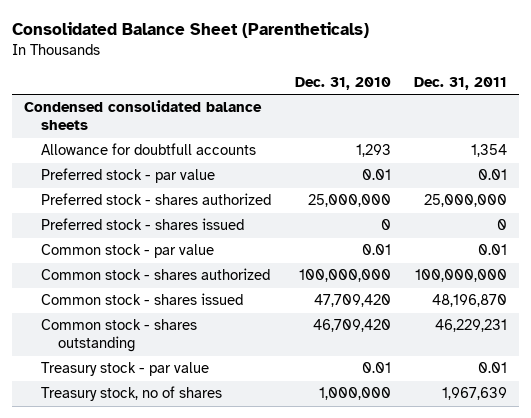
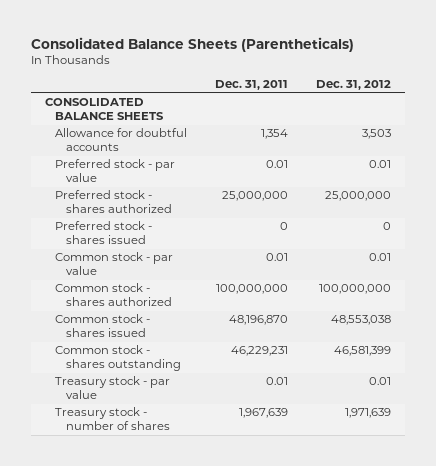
[12,22,370,39] Consolidated Balance Sheet (Parentheticals) -> [30,36,354,52] Consolidated Balance Sheets (Parentheticals)
[294,76,391,90] Dec. 31, 2010 -> none
none -> [315,80,391,91] Dec. 31, 2012
[24,100,263,131] Condensed consolidated balance sheets -> [44,98,165,121] CONSOLIDATED BALANCE SHEETS
[41,143,257,156] Allowance for doubtfull accounts -> [55,128,188,152] Allowance for doubtful accounts
[41,386,223,402] Treasury stock, no of shares -> [55,407,170,431] Treasury stock - number of shares

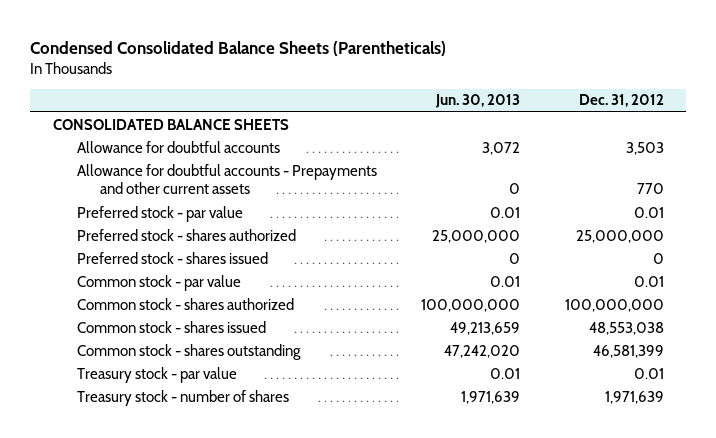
[30,36,354,52] Consolidated Balance Sheets (Parentheticals) -> [30,40,447,56] Condensed Consolidated Balance Sheets (Parentheticals)
[215,80,289,91] Dec. 31, 2011 -> none
none -> [435,94,521,109] Jun. 30, 2013
none -> [76,163,377,195] Allowance for doubtful accounts - Prepayments and other current assets

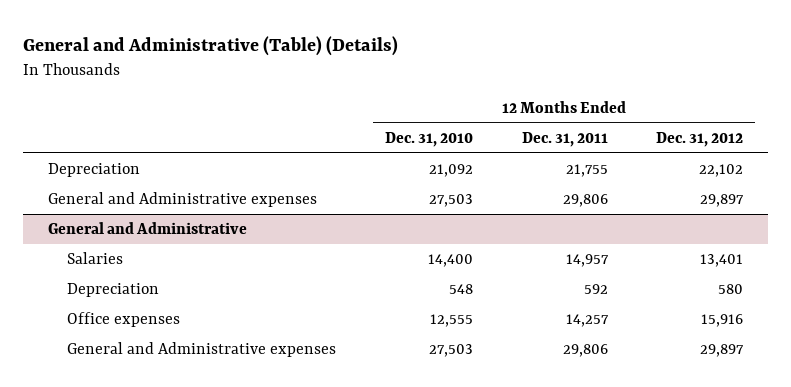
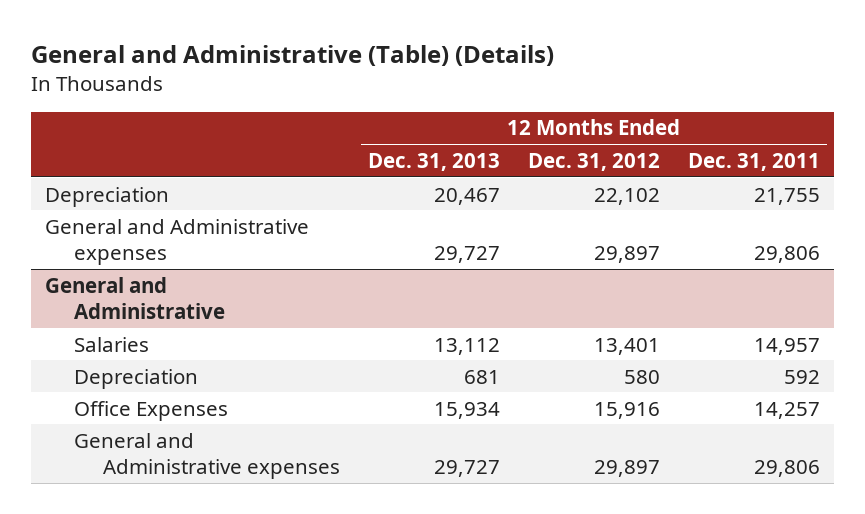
[384,131,473,147] Dec. 31, 2010 -> none
none -> [368,152,501,171] Dec. 31, 2013
[66,312,180,328] Office expenses -> [74,400,229,421] Office Expenses

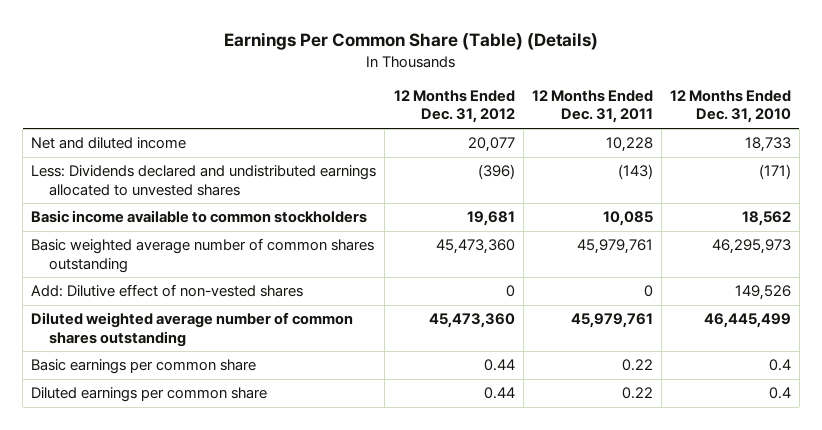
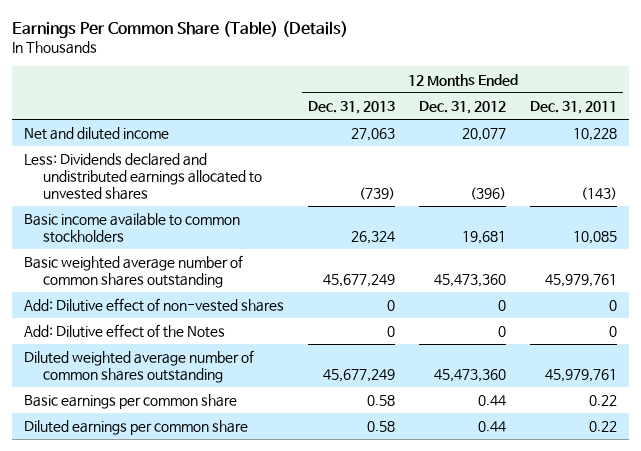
[669,90,791,124] 12 Months Ended Dec. 31, 2010 -> none
none -> [308,100,396,114] Dec. 31, 2013
none -> [24,324,226,339] Add: Dilutive effect of the Notes

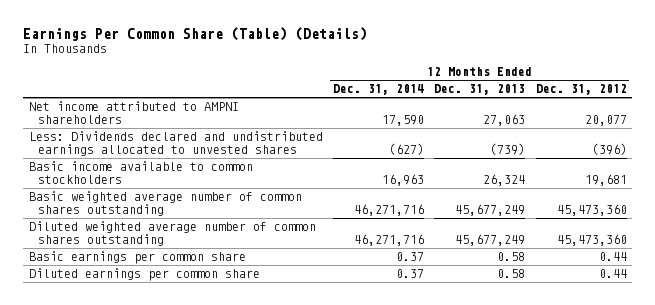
[530,100,618,114] Dec. 31, 2011 -> none
none -> [333,84,425,96] Dec. 31, 2014
[24,127,170,141] Net and diluted income -> [28,101,239,125] Net income attributed to AMPNI shareholders
[24,298,285,313] Add: Dilutive effect of non-vested shares -> none
[24,324,226,339] Add: Dilutive effect of the Notes -> none

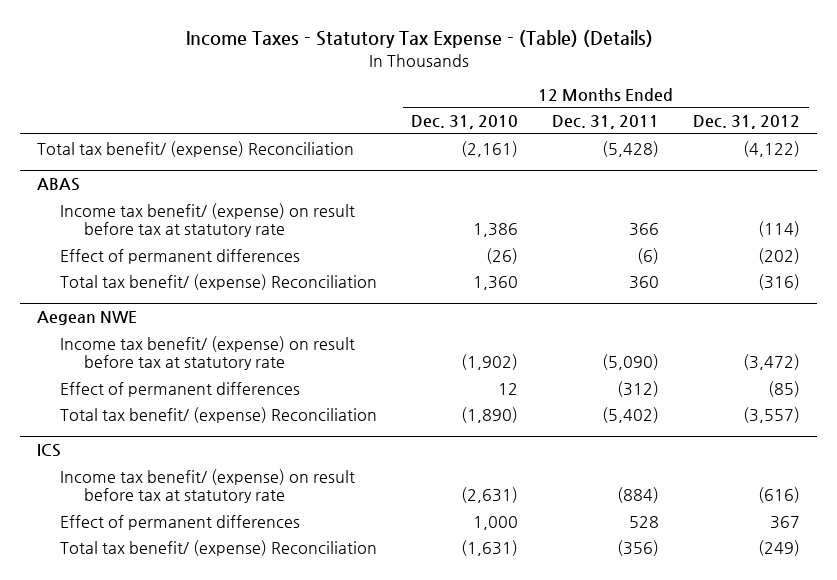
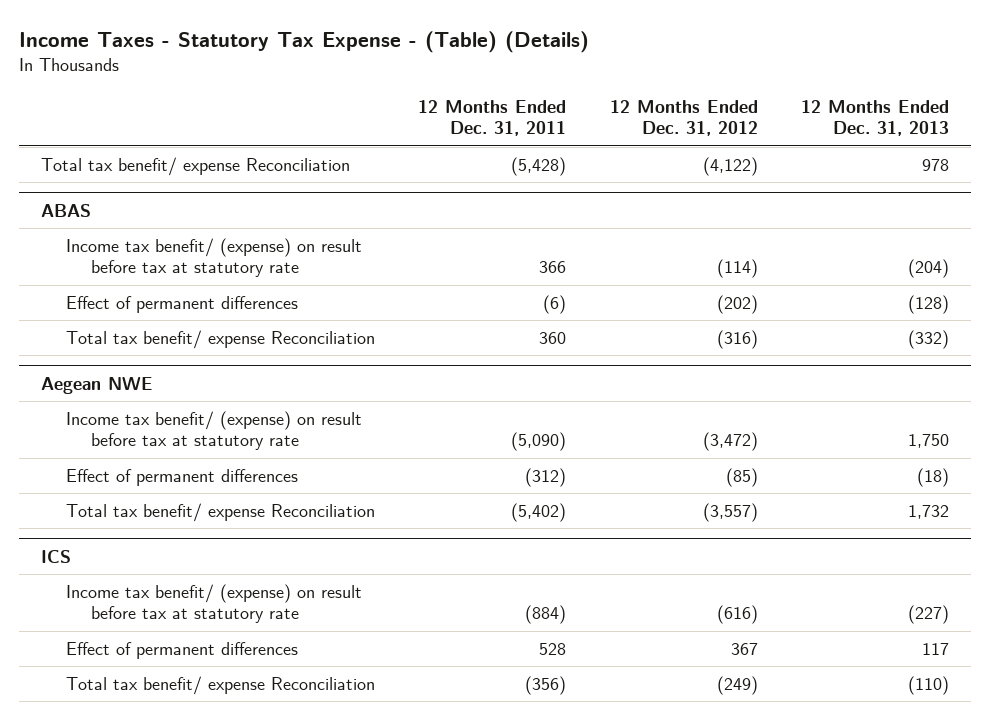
[411,115,519,130] Dec. 31, 2010 -> none
none -> [801,99,950,137] 12 Months Ended Dec. 31, 2013
[37,140,355,157] Total tax benefit/ (expense) Reconciliation -> [40,156,350,176] Total tax benefit/ expense Reconciliation
[60,273,378,290] Total tax benefit/ (expense) Reconciliation -> [66,329,376,349] Total tax benefit/ expense Reconciliation
[60,406,378,423] Total tax benefit/ (expense) Reconciliation -> [66,502,376,522] Total tax benefit/ expense Reconciliation
[60,539,378,556] Total tax benefit/ (expense) Reconciliation -> [66,675,376,695] Total tax benefit/ expense Reconciliation

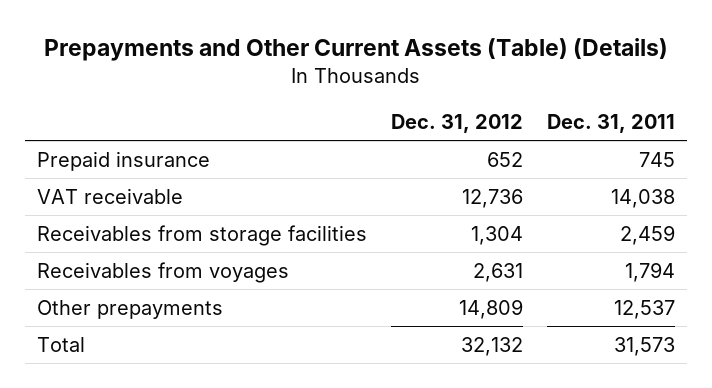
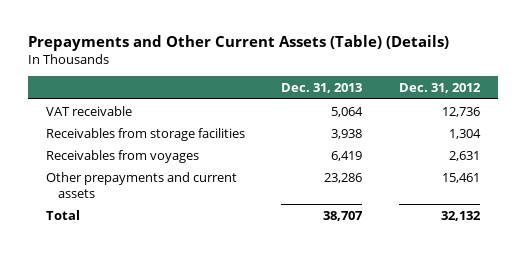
[546,113,675,133] Dec. 31, 2011 -> none
none -> [281,82,363,93] Dec. 31, 2013
[37,150,211,171] Prepaid insurance -> none
[37,299,224,319] Other prepayments -> [45,171,237,198] Other prepayments and current assets
[459,298,524,319] 14,809 -> [441,172,480,183] 15,461

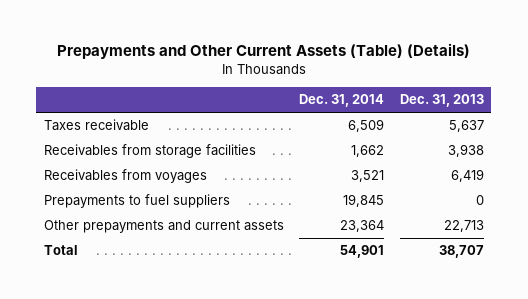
[398,82,481,93] Dec. 31, 2012 -> none
none -> [299,94,385,108] Dec. 31, 2014
[45,105,132,116] VAT receivable -> none
none -> [43,119,149,132] Taxes receivable
none -> [43,194,230,209] Prepayments to fuel suppliers
[324,172,363,183] 23,286 -> [443,220,484,233] 22,713

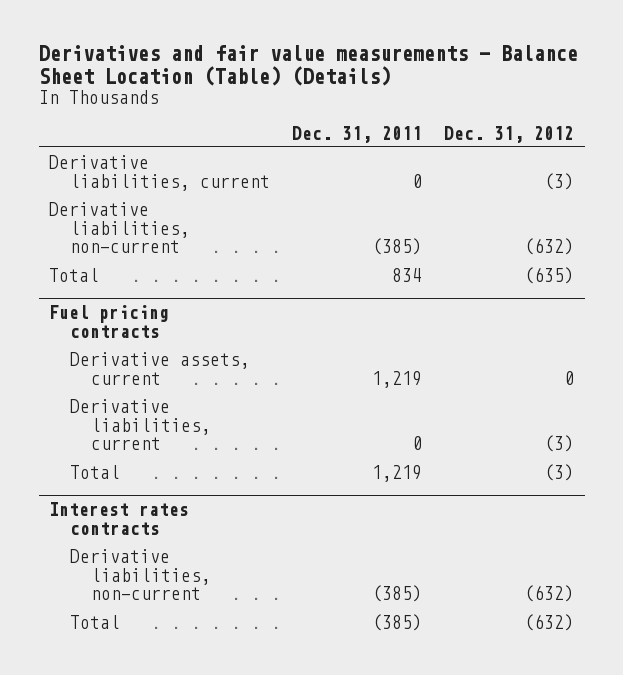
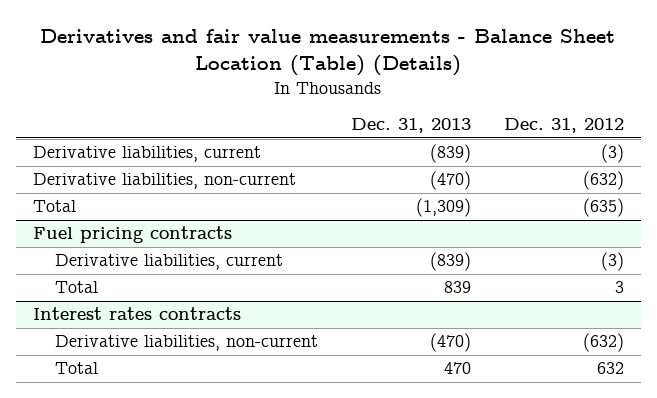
[291,125,422,143] Dec. 31, 2011 -> none
none -> [350,118,471,134] Dec. 31, 2013
[70,351,251,385] Derivative assets, current -> none
[543,463,574,481] (3) -> [615,281,625,294] 3
[523,613,574,631] (632) -> [597,362,625,375] 632

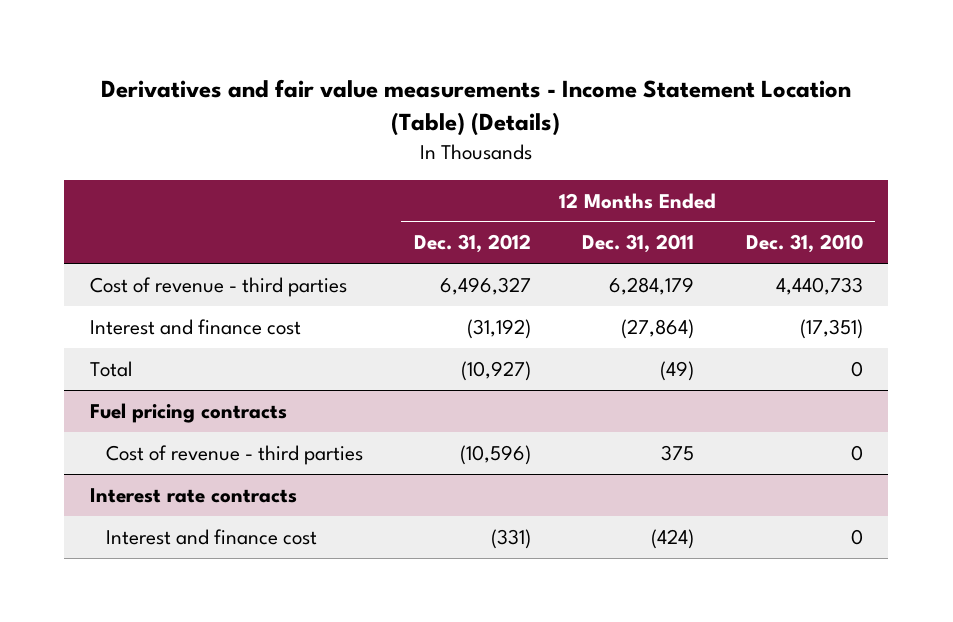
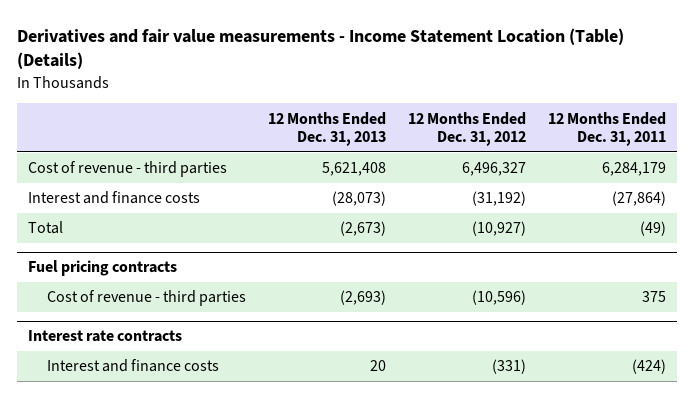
[745,234,863,254] Dec. 31, 2010 -> none
none -> [267,111,386,146] 12 Months Ended Dec. 31, 2013
[89,318,301,335] Interest and finance cost -> [28,191,201,205] Interest and finance costs
[105,528,317,545] Interest and finance cost -> [46,359,219,373] Interest and finance costs

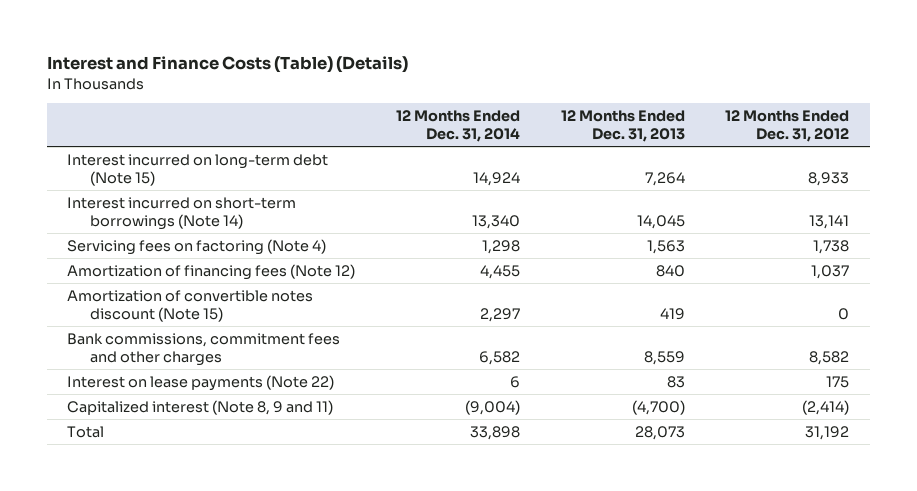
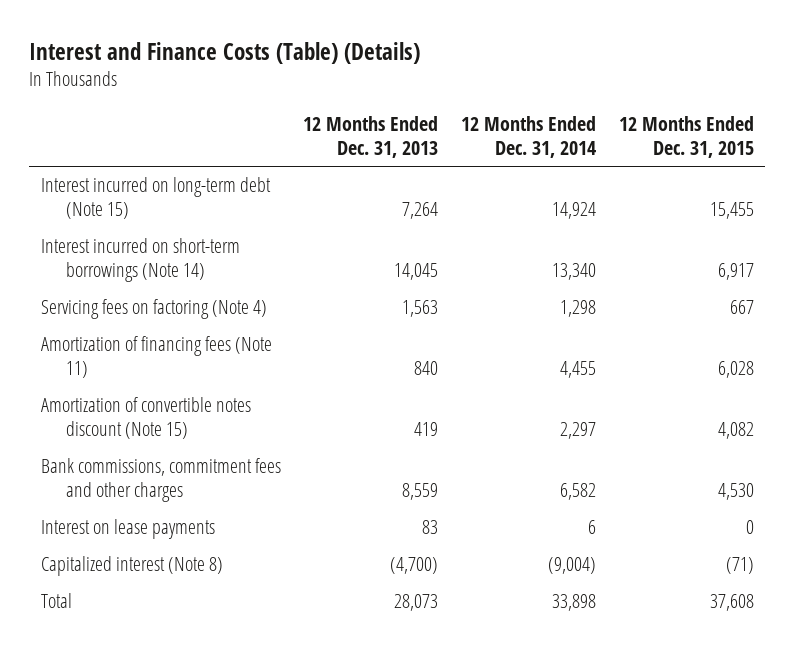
[725,109,850,143] 12 Months Ended Dec. 31, 2012 -> none
none -> [618,116,754,159] 12 Months Ended Dec. 31, 2015
[67,263,356,280] Amortization of financing fees (Note 12) -> [40,336,272,379] Amortization of financing fees (Note 11)
[67,374,335,391] Interest on lease payments (Note 22) -> [40,519,215,540] Interest on lease payments
[67,399,334,415] Capitalized interest (Note 8, 9 and 11) -> [40,556,223,577] Capitalized interest (Note 8)

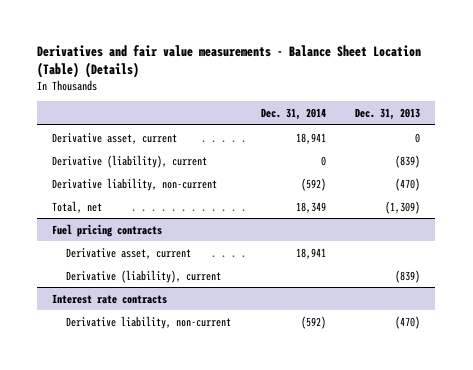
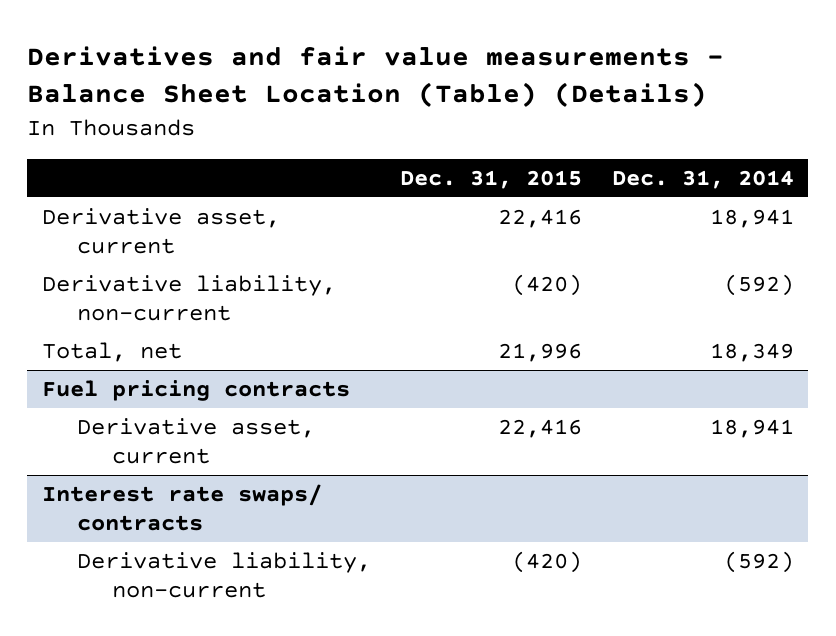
[355,107,421,120] Dec. 31, 2013 -> none
none -> [400,170,583,190] Dec. 31, 2015
[52,154,208,168] Derivative (liability), current -> none
[66,269,222,283] Derivative (liability), current -> none
[52,293,168,304] Interest rate contracts -> [41,483,322,531] Interest rate swaps/ contracts

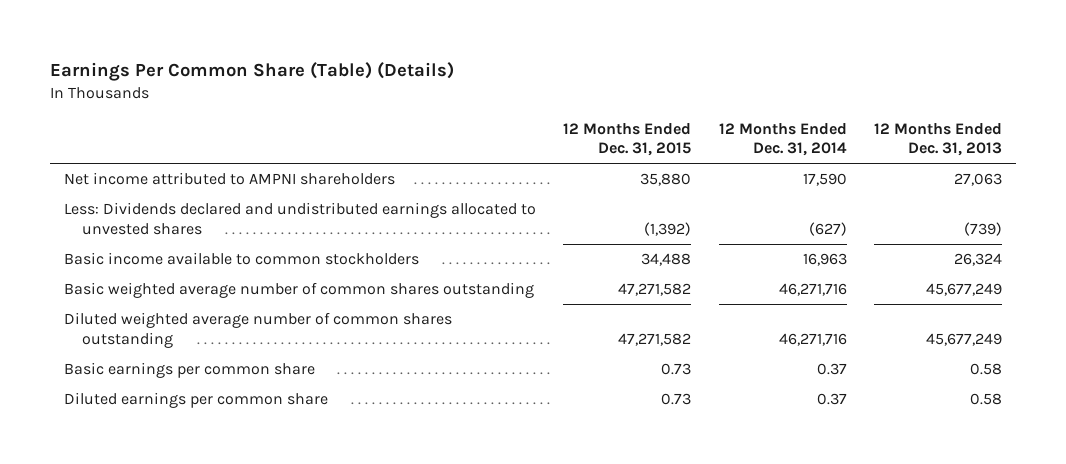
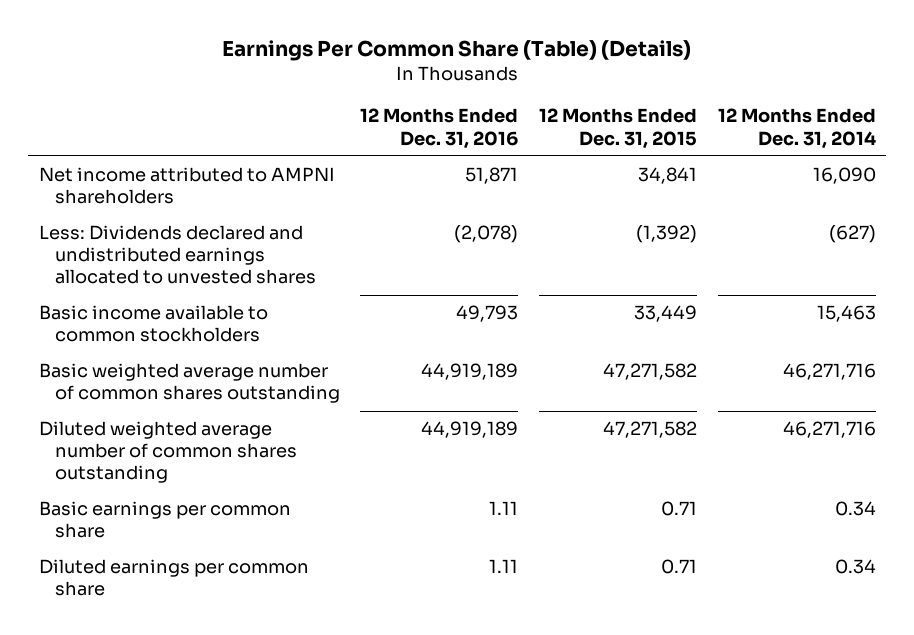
[874,123,1003,157] 12 Months Ended Dec. 31, 2013 -> none
none -> [360,108,519,149] 12 Months Ended Dec. 31, 2016
[640,173,692,187] 35,880 -> [637,167,697,185] 34,841
[802,173,847,187] 17,590 -> [812,167,876,185] 16,090
[641,253,692,267] 34,488 -> [633,305,697,323] 33,449
[802,253,847,267] 16,963 -> [816,305,876,323] 15,463
[661,363,692,376] 0.73 -> [660,501,697,517] 0.71
[816,363,847,376] 0.37 -> [834,501,876,517] 0.34
[661,393,692,406] 0.73 -> [660,559,697,575] 0.71
[816,393,847,406] 0.37 -> [834,559,876,575] 0.34

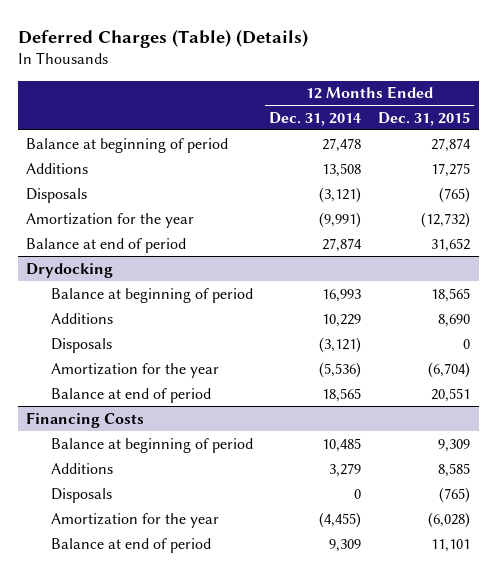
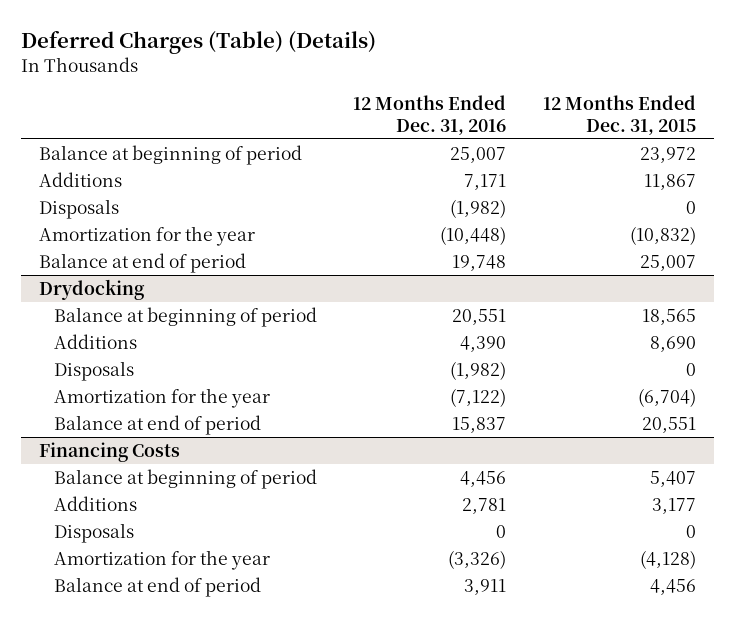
[269,111,362,126] Dec. 31, 2014 -> none
none -> [353,94,507,135] 12 Months Ended Dec. 31, 2016
[431,137,472,152] 27,874 -> [639,146,696,163] 23,972
[431,162,471,177] 17,275 -> [643,173,696,190] 11,867
[439,186,471,203] (765) -> [685,200,696,214] 0
[421,211,471,228] (12,732) -> [629,225,696,245] (10,832)
[431,237,471,252] 31,652 -> [639,254,696,271] 25,007
[438,438,471,452] 9,309 -> [649,470,696,487] 5,407
[438,462,471,477] 8,585 -> [651,497,696,514] 3,177
[439,486,471,503] (765) -> [685,524,696,538] 0
[428,511,471,528] (6,028) -> [639,549,696,569] (4,128)
[431,538,471,552] 11,101 -> [649,578,696,595] 4,456

